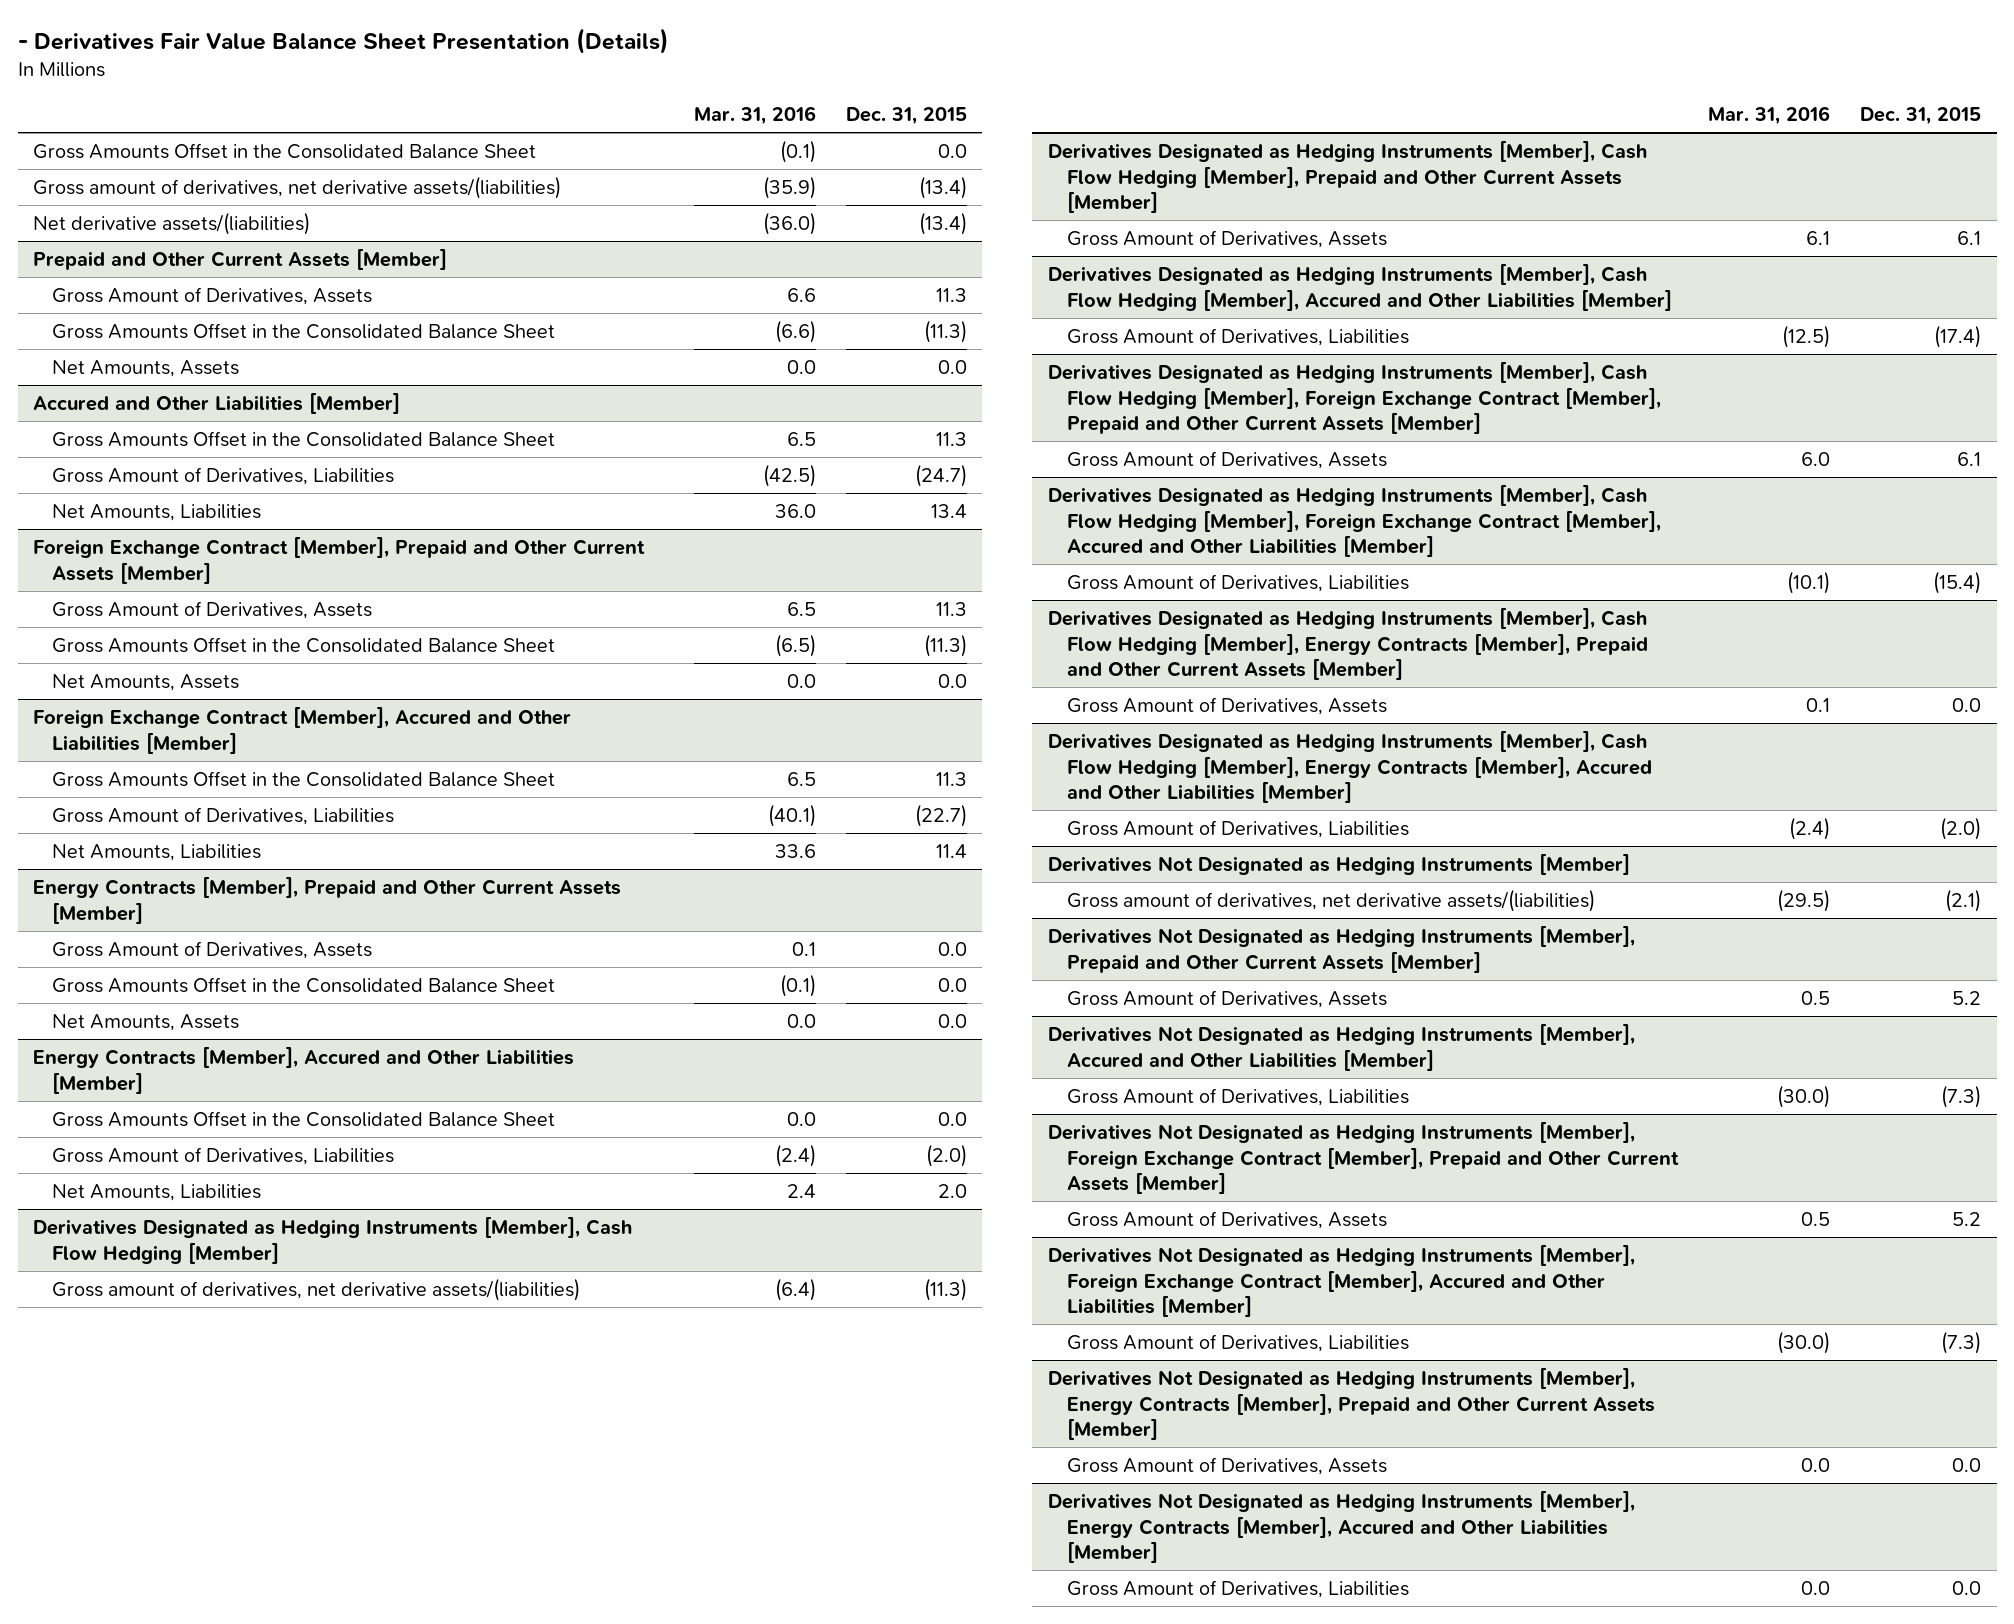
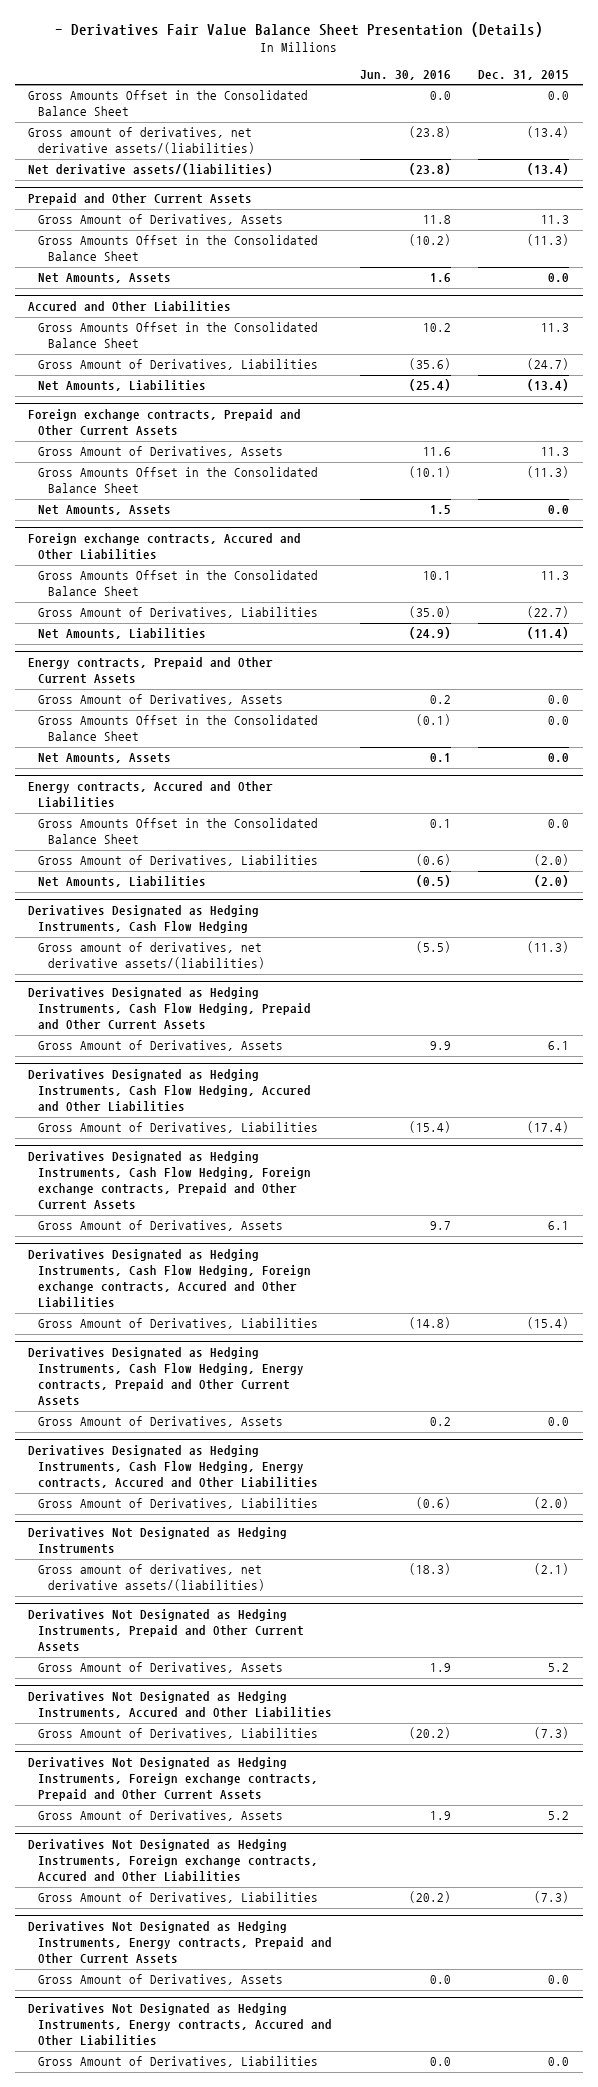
[693,105,816,125] Mar. 31, 2016 -> none
none -> [359,70,451,81] Jun. 30, 2016
[33,248,448,270] Prepaid and Other Current Assets [Member] -> [28,193,253,206] Prepaid and Other Current Assets
[33,392,401,414] Accured and Other Liabilities [Member] -> [28,301,232,313] Accured and Other Liabilities
[930,503,967,518] 13.4 -> [527,379,570,392] (13.4)
[33,536,646,584] Foreign Exchange Contract [Member], Prepaid and Other Current Assets [Member] -> [28,409,302,437] Foreign exchange contracts, Prepaid and Other Current Assets
[33,706,572,754] Foreign Exchange Contract [Member], Accured and Other Liabilities [Member] -> [28,533,302,561] Foreign exchange contracts, Accured and Other Liabilities
[935,843,967,858] 11.4 -> [527,627,570,640] (11.4)
[33,876,622,924] Energy Contracts [Member], Prepaid and Other Current Assets [Member] -> [28,657,274,685] Energy contracts, Prepaid and Other Current Assets
[33,1046,575,1094] Energy Contracts [Member], Accured and Other Liabilities [Member] -> [28,781,274,809] Energy contracts, Accured and Other Liabilities
[937,1183,967,1198] 2.0 -> [534,875,570,888] (2.0)
[33,1216,633,1264] Derivatives Designated as Hedging Instruments [Member], Cash Flow Hedging [Member] -> [28,905,260,934] Derivatives Designated as Hedging Instruments, Cash Flow Hedging
[1047,140,1647,214] Derivatives Designated as Hedging Instruments [Member], Cash Flow Hedging [Member], Prepaid and Other Current Assets [Member] -> [28,987,312,1031] Derivatives Designated as Hedging Instruments, Cash Flow Hedging, Prepaid and Other Current Assets
[1047,263,1672,311] Derivatives Designated as Hedging Instruments [Member], Cash Flow Hedging [Member], Accured and Other Liabilities [Member] -> [28,1069,312,1113] Derivatives Designated as Hedging Instruments, Cash Flow Hedging, Accured and Other Liabilities
[1047,361,1661,435] Derivatives Designated as Hedging Instruments [Member], Cash Flow Hedging [Member], Foreign Exchange Contract [Member], Prepaid and Other Current Assets [Member] -> [28,1151,312,1211] Derivatives Designated as Hedging Instruments, Cash Flow Hedging, Foreign exchange contracts, Prepaid and Other Current Assets
[1047,484,1661,558] Derivatives Designated as Hedging Instruments [Member], Cash Flow Hedging [Member], Foreign Exchange Contract [Member], Accured and Other Liabilities [Member] -> [28,1249,312,1309] Derivatives Designated as Hedging Instruments, Cash Flow Hedging, Foreign exchange contracts, Accured and Other Liabilities
[1047,607,1648,681] Derivatives Designated as Hedging Instruments [Member], Cash Flow Hedging [Member], Energy Contracts [Member], Prepaid and Other Current Assets [Member] -> [28,1347,305,1407] Derivatives Designated as Hedging Instruments, Cash Flow Hedging, Energy contracts, Prepaid and Other Current Assets
[1047,730,1652,804] Derivatives Designated as Hedging Instruments [Member], Cash Flow Hedging [Member], Energy Contracts [Member], Accured and Other Liabilities [Member] -> [28,1445,319,1489] Derivatives Designated as Hedging Instruments, Cash Flow Hedging, Energy contracts, Accured and Other Liabilities
[1047,853,1630,875] Derivatives Not Designated as Hedging Instruments [Member] -> [28,1527,288,1555] Derivatives Not Designated as Hedging Instruments
[1047,925,1635,973] Derivatives Not Designated as Hedging Instruments [Member], Prepaid and Other Current Assets [Member] -> [28,1609,305,1653] Derivatives Not Designated as Hedging Instruments, Prepaid and Other Current Assets
[1047,1023,1635,1071] Derivatives Not Designated as Hedging Instruments [Member], Accured and Other Liabilities [Member] -> [28,1691,333,1719] Derivatives Not Designated as Hedging Instruments, Accured and Other Liabilities
[1047,1121,1679,1195] Derivatives Not Designated as Hedging Instruments [Member], Foreign Exchange Contract [Member], Prepaid and Other Current Assets [Member] -> [28,1757,319,1802] Derivatives Not Designated as Hedging Instruments, Foreign exchange contracts, Prepaid and Other Current Assets
[1047,1244,1635,1318] Derivatives Not Designated as Hedging Instruments [Member], Foreign Exchange Contract [Member], Accured and Other Liabilities [Member] -> [28,1839,319,1883] Derivatives Not Designated as Hedging Instruments, Foreign exchange contracts, Accured and Other Liabilities
[1047,1367,1655,1441] Derivatives Not Designated as Hedging Instruments [Member], Energy Contracts [Member], Prepaid and Other Current Assets [Member] -> [28,1921,333,1965] Derivatives Not Designated as Hedging Instruments, Energy contracts, Prepaid and Other Current Assets
[1047,1490,1635,1564] Derivatives Not Designated as Hedging Instruments [Member], Energy Contracts [Member], Accured and Other Liabilities [Member] -> [28,2003,333,2047] Derivatives Not Designated as Hedging Instruments, Energy contracts, Accured and Other Liabilities

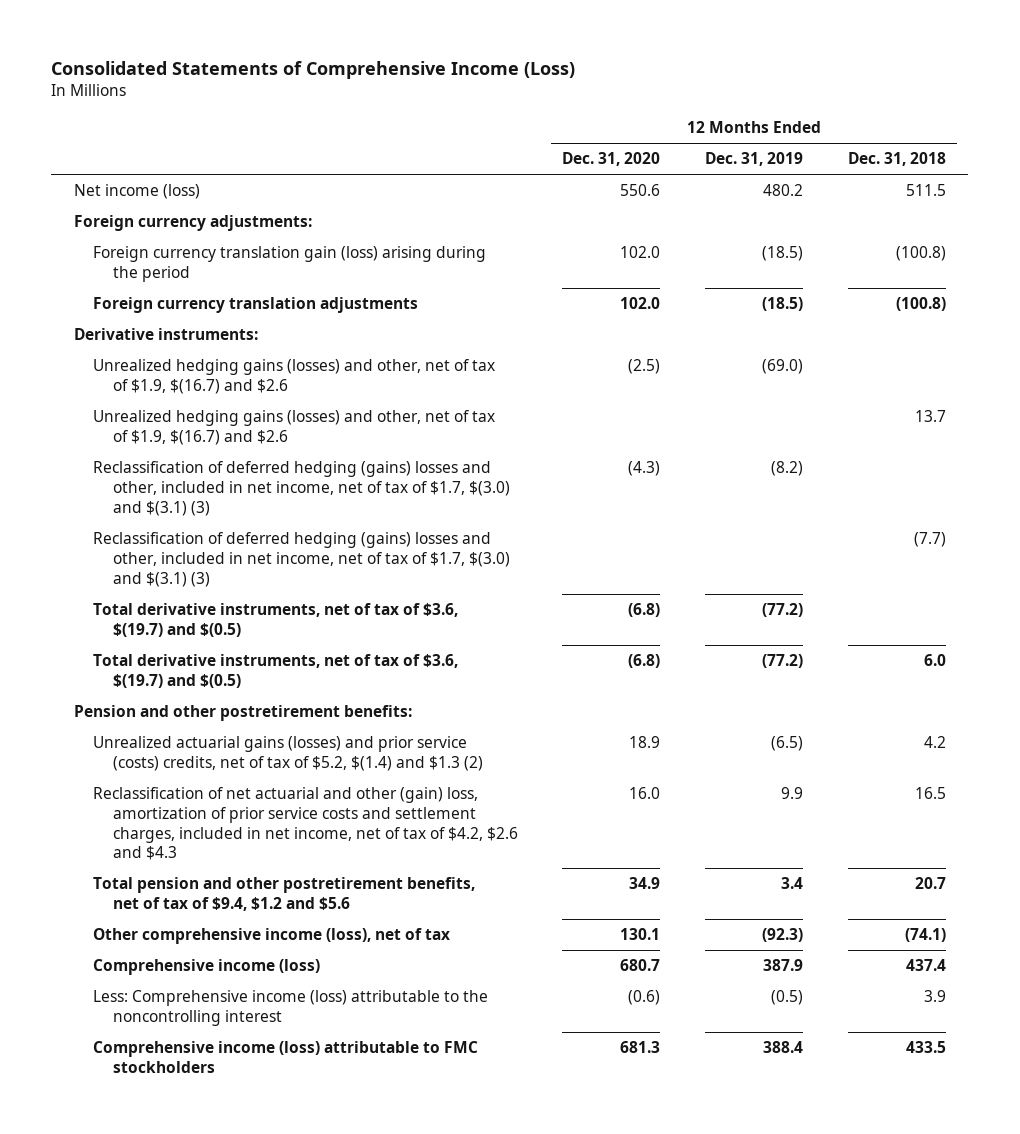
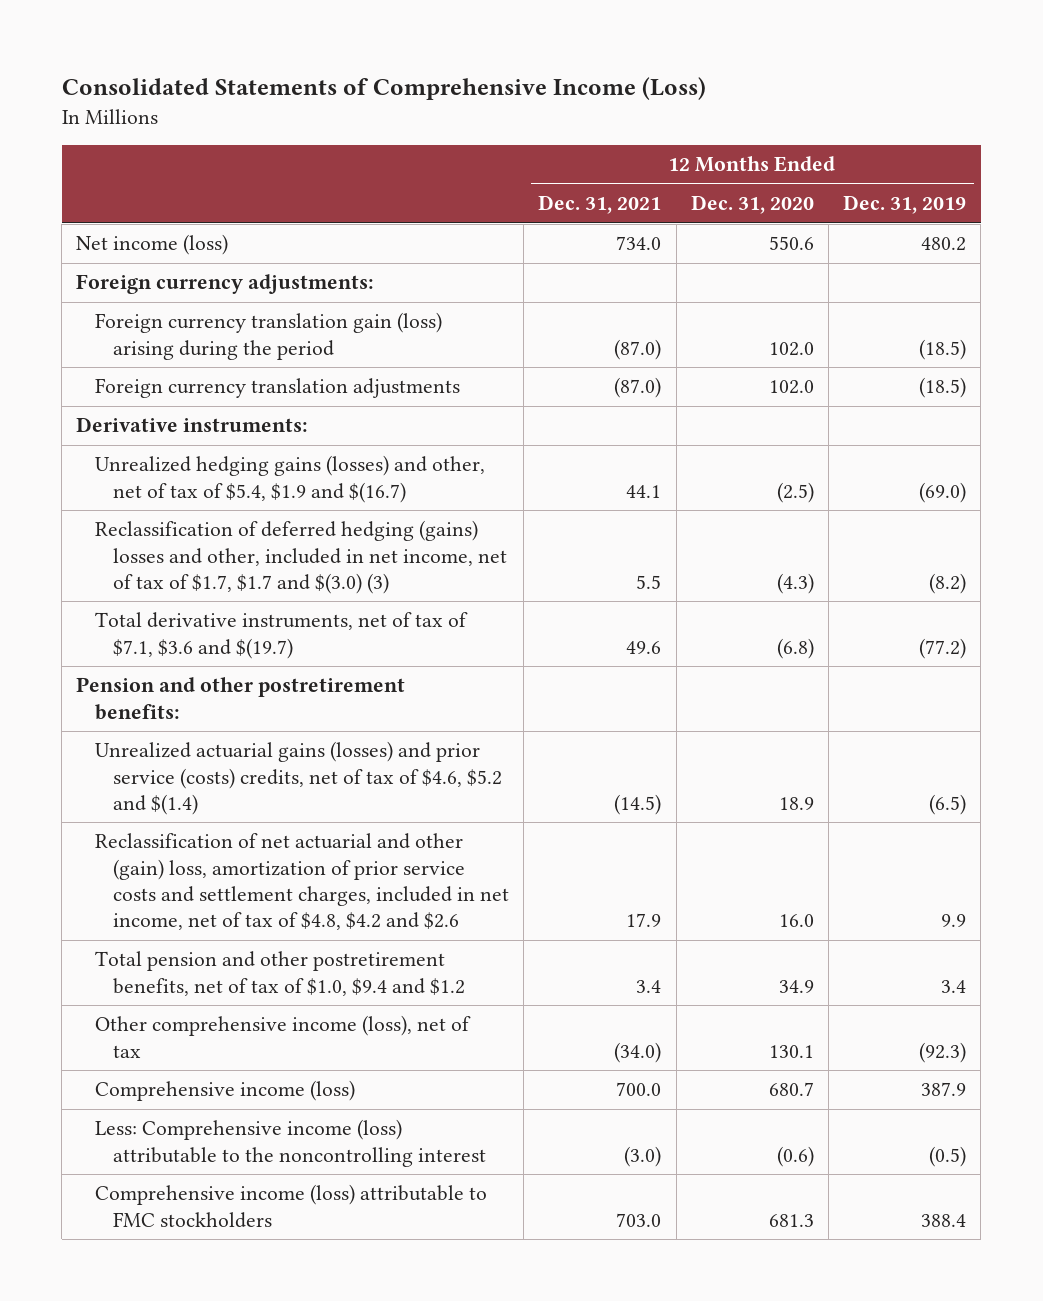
[848,152,947,167] Dec. 31, 2018 -> none
none -> [538,195,662,215] Dec. 31, 2021
[93,410,496,445] Unrealized hedging gains (losses) and other, net of tax of $1.9, $(16.7) and $2.6 -> none
[93,532,510,587] Reclassification of deferred hedging (gains) losses and other, included in net income, net of tax of $1.7, $(3.0) and $(3.1) (3) -> none
[93,654,459,688] Total derivative instruments, net of tax of $3.6, $(19.7) and $(0.5) -> none
[93,359,496,394] Unrealized hedging gains (losses) and other, net of tax of $1.9, $(16.7) and $2.6 -> [94,455,485,503] Unrealized hedging gains (losses) and other, net of tax of $5.4, $1.9 and $(16.7)
[93,461,510,516] Reclassification of deferred hedging (gains) losses and other, included in net income, net of tax of $1.7, $(3.0) and $(3.1) (3) -> [94,520,507,594] Reclassification of deferred hedging (gains) losses and other, included in net income, net of tax of $1.7, $1.7 and $(3.0) (3)
[93,603,459,637] Total derivative instruments, net of tax of $3.6, $(19.7) and $(0.5) -> [94,612,468,659] Total derivative instruments, net of tax of $7.1, $3.6 and $(19.7)
[93,736,483,771] Unrealized actuarial gains (losses) and prior service (costs) credits, net of tax of $5.2, $(1.4) and $1.3 (2) -> [94,741,502,815] Unrealized actuarial gains (losses) and prior service (costs) credits, net of tax of $4.6, $5.2 and $(1.4)
[93,787,518,861] Reclassification of net actuarial and other (gain) loss, amortization of prior service costs and settlement charges, included in net income, net of tax of $4.2, $2.6 and $4.3 -> [94,833,509,931] Reclassification of net actuarial and other (gain) loss, amortization of prior service costs and settlement charges, included in net income, net of tax of $4.8, $4.2 and $2.6
[93,877,476,911] Total pension and other postretirement benefits, net of tax of $9.4, $1.2 and $5.6 -> [94,951,465,996] Total pension and other postretirement benefits, net of tax of $1.0, $9.4 and $1.2

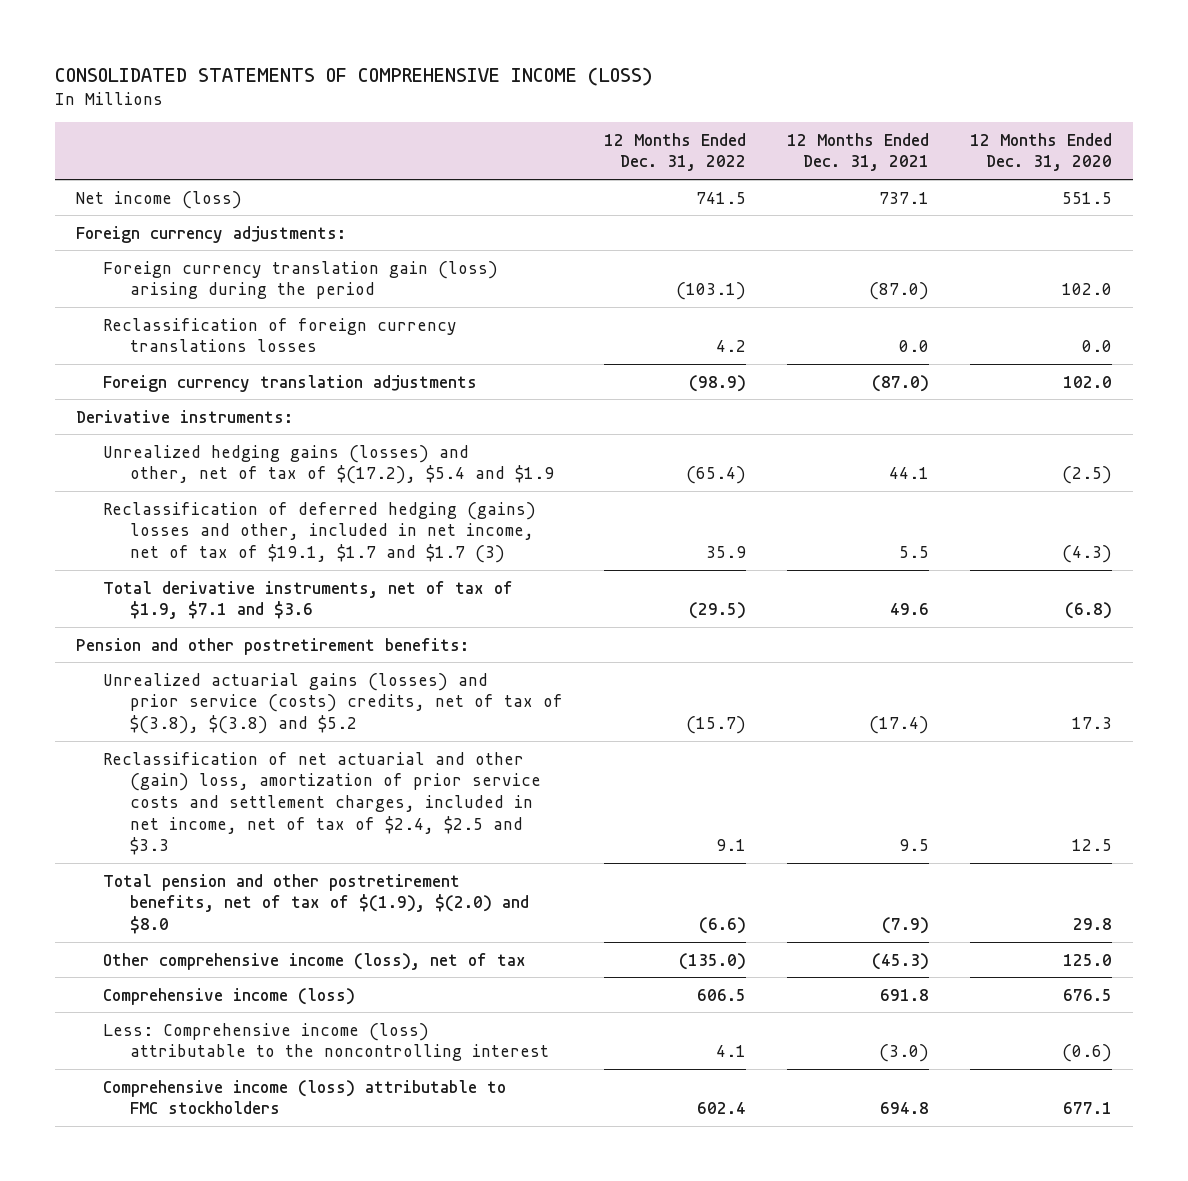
[61,76,706,100] Consolidated Statements of Comprehensive Income (Loss) -> [55,66,654,86] CONSOLIDATED STATEMENTS OF COMPREHENSIVE INCOME (LOSS)
[843,195,967,215] Dec. 31, 2019 -> none
none -> [603,132,746,172] 12 Months Ended Dec. 31, 2022
[616,236,662,251] 734.0 -> [879,191,930,204] 737.1
[768,236,814,251] 550.6 -> [1062,191,1113,204] 551.5
none -> [102,317,457,353] Reclassification of foreign currency translations losses
[94,455,485,503] Unrealized hedging gains (losses) and other, net of tax of $5.4, $1.9 and $(16.7) -> [102,444,554,485] Unrealized hedging gains (losses) and other, net of tax of $(17.2), $5.4 and $1.9
[94,520,507,594] Reclassification of deferred hedging (gains) losses and other, included in net income, net of tax of $1.7, $1.7 and $(3.0) (3) -> [102,501,536,563] Reclassification of deferred hedging (gains) losses and other, included in net income, net of tax of $19.1, $1.7 and $1.7 (3)
[94,612,468,659] Total derivative instruments, net of tax of $7.1, $3.6 and $(19.7) -> [102,580,513,620] Total derivative instruments, net of tax of $1.9, $7.1 and $3.6
[94,741,502,815] Unrealized actuarial gains (losses) and prior service (costs) credits, net of tax of $4.6, $5.2 and $(1.4) -> [102,672,563,734] Unrealized actuarial gains (losses) and prior service (costs) credits, net of tax of $(3.8), $(3.8) and $5.2
[614,793,662,815] (14.5) -> [869,715,930,734] (17.4)
[778,796,814,810] 18.9 -> [1072,716,1113,729] 17.3
[94,833,509,931] Reclassification of net actuarial and other (gain) loss, amortization of prior service costs and settlement charges, included in net income, net of tax of $4.8, $4.2 and $2.6 -> [102,751,541,856] Reclassification of net actuarial and other (gain) loss, amortization of prior service costs and settlement charges, included in net income, net of tax of $2.4, $2.5 and $3.3
[626,913,662,928] 17.9 -> [899,839,930,852] 9.5
[778,914,814,928] 16.0 -> [1072,839,1113,852] 12.5
[94,951,465,996] Total pension and other postretirement benefits, net of tax of $1.0, $9.4 and $1.2 -> [102,873,529,934] Total pension and other postretirement benefits, net of tax of $(1.9), $(2.0) and $8.0
[636,979,662,993] 3.4 -> [882,916,930,934] (7.9)
[778,979,814,993] 34.9 -> [1073,917,1113,930] 29.8
[614,1041,662,1063] (34.0) -> [872,952,930,970] (45.3)
[768,1044,814,1058] 130.1 -> [1063,953,1113,966] 125.0
[616,1082,662,1097] 700.0 -> [880,988,930,1001] 691.8
[768,1082,814,1097] 680.7 -> [1063,988,1113,1001] 676.5
[616,1212,662,1227] 703.0 -> [880,1102,930,1115] 694.8
[768,1213,814,1227] 681.3 -> [1063,1102,1113,1115] 677.1

